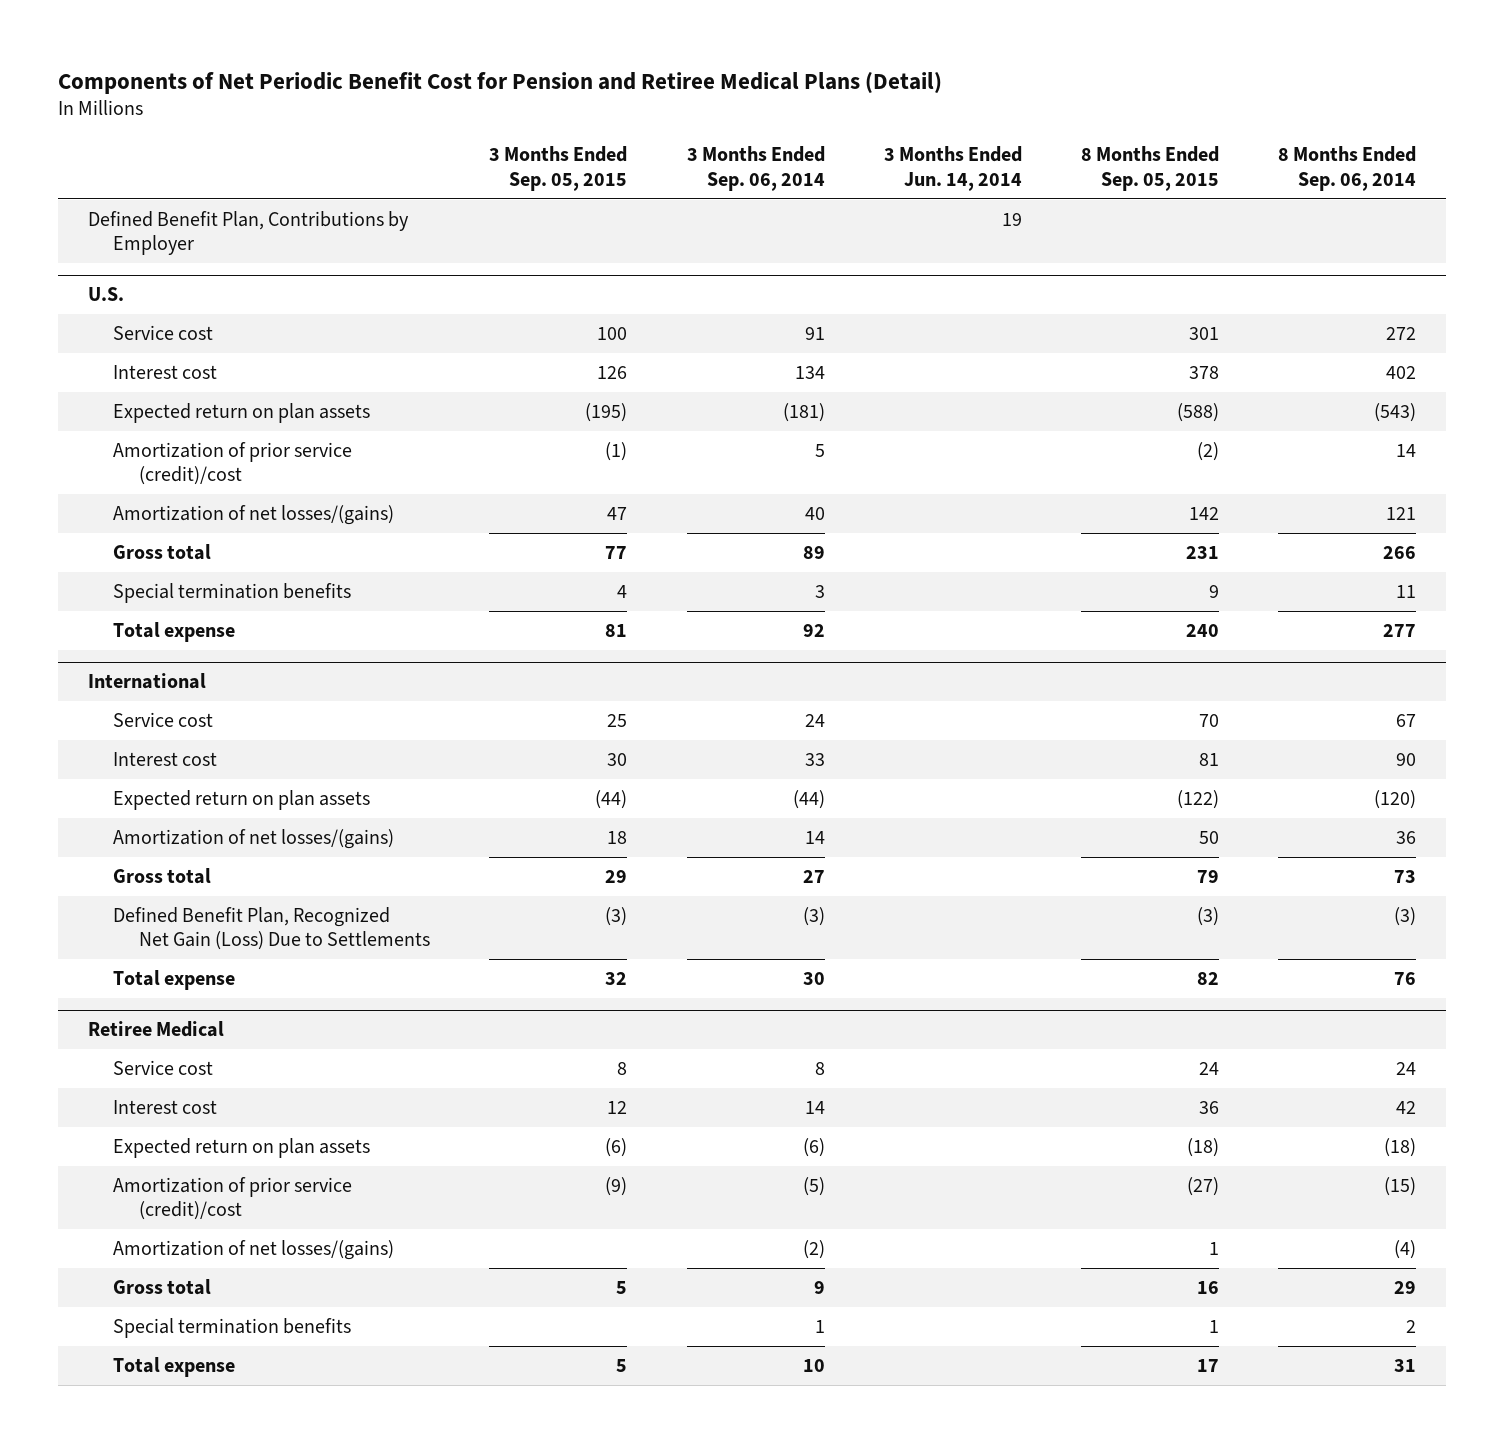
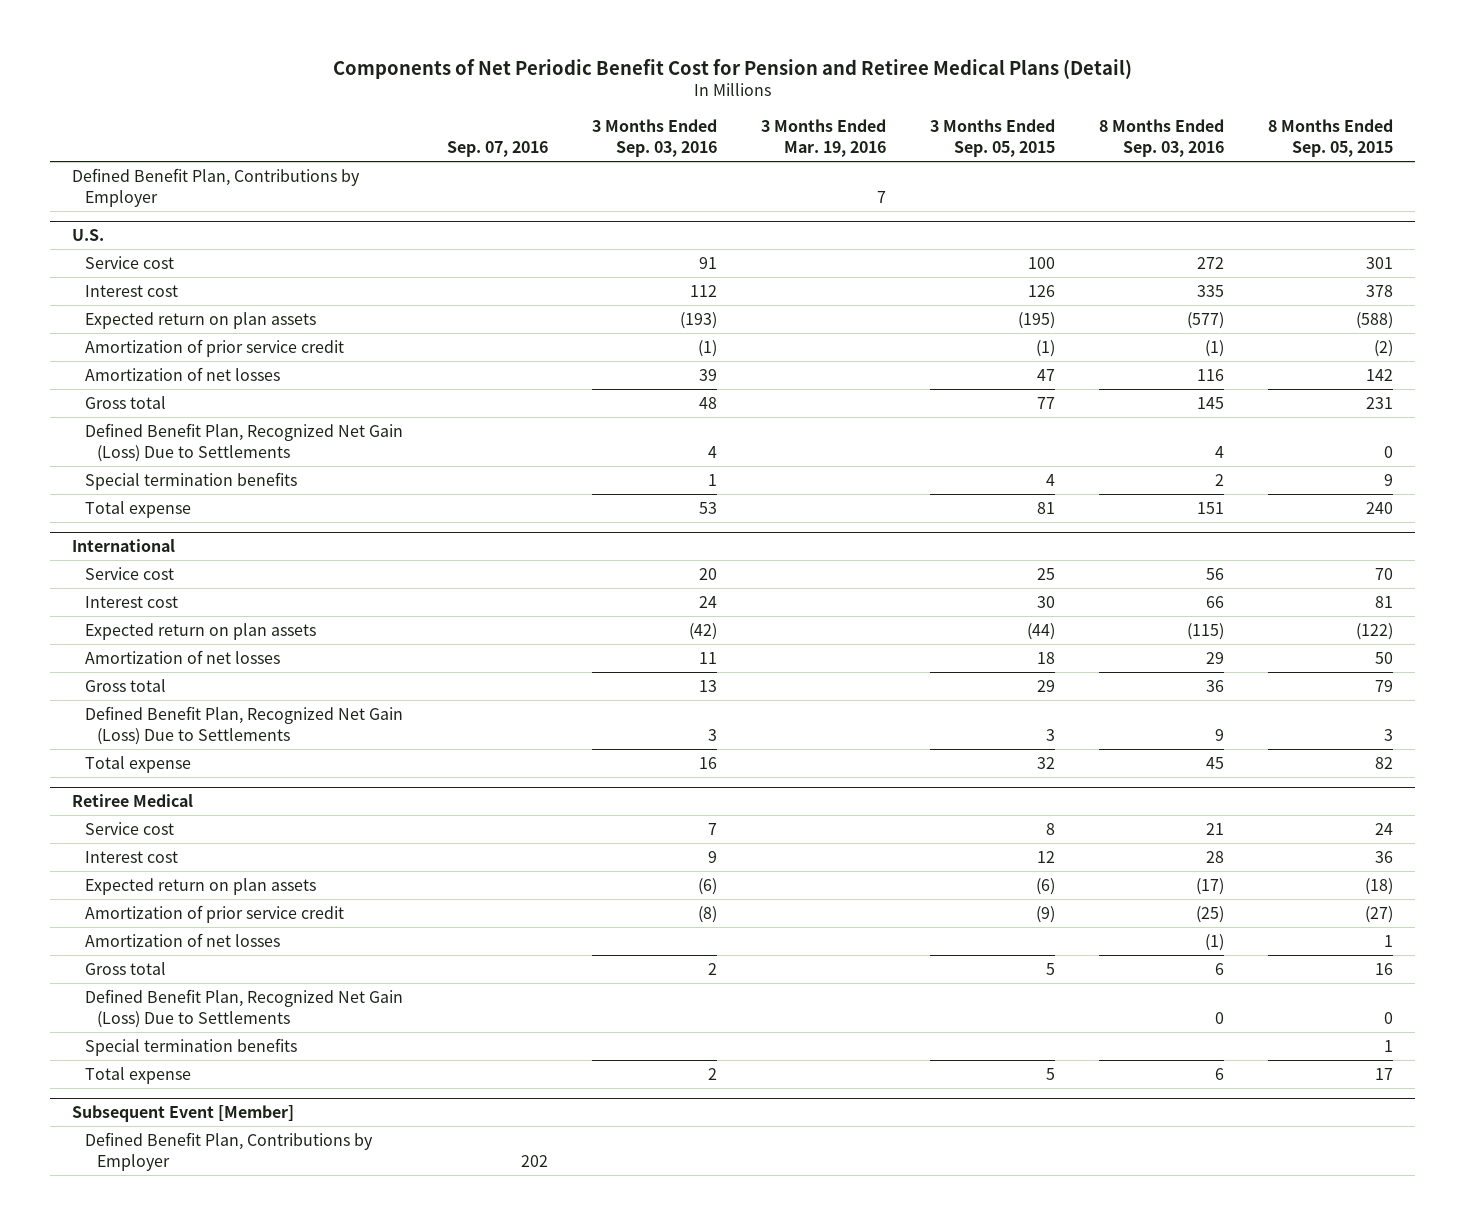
[686,146,825,191] 3 Months Ended Sep. 06, 2014 -> none
[883,146,1022,191] 3 Months Ended Jun. 14, 2014 -> none
[1278,146,1417,191] 8 Months Ended Sep. 06, 2014 -> none
none -> [446,140,548,157] Sep. 07, 2016
none -> [591,119,717,157] 3 Months Ended Sep. 03, 2016
none -> [760,119,886,157] 3 Months Ended Mar. 19, 2016
none -> [1099,119,1225,157] 8 Months Ended Sep. 03, 2016
[113,442,353,486] Amortization of prior service (credit)/cost -> [84,338,344,357] Amortization of prior service credit
[113,505,395,526] Amortization of net losses/(gains) -> [84,366,280,381] Amortization of net losses
none -> [84,422,403,462] Defined Benefit Plan, Recognized Net Gain (Loss) Due to Settlements
[113,829,395,850] Amortization of net losses/(gains) -> [84,649,280,664] Amortization of net losses
[605,907,628,927] (3) -> [1046,728,1056,741] 3
[1197,907,1220,927] (3) -> [1384,728,1394,741] 3
[113,1177,353,1221] Amortization of prior service (credit)/cost -> [84,904,344,923] Amortization of prior service credit
[113,1240,395,1261] Amortization of net losses/(gains) -> [84,932,280,947] Amortization of net losses
none -> [84,988,403,1028] Defined Benefit Plan, Recognized Net Gain (Loss) Due to Settlements
none -> [72,1105,295,1123] Subsequent Event [Member]
none -> [84,1131,373,1171] Defined Benefit Plan, Contributions by Employer

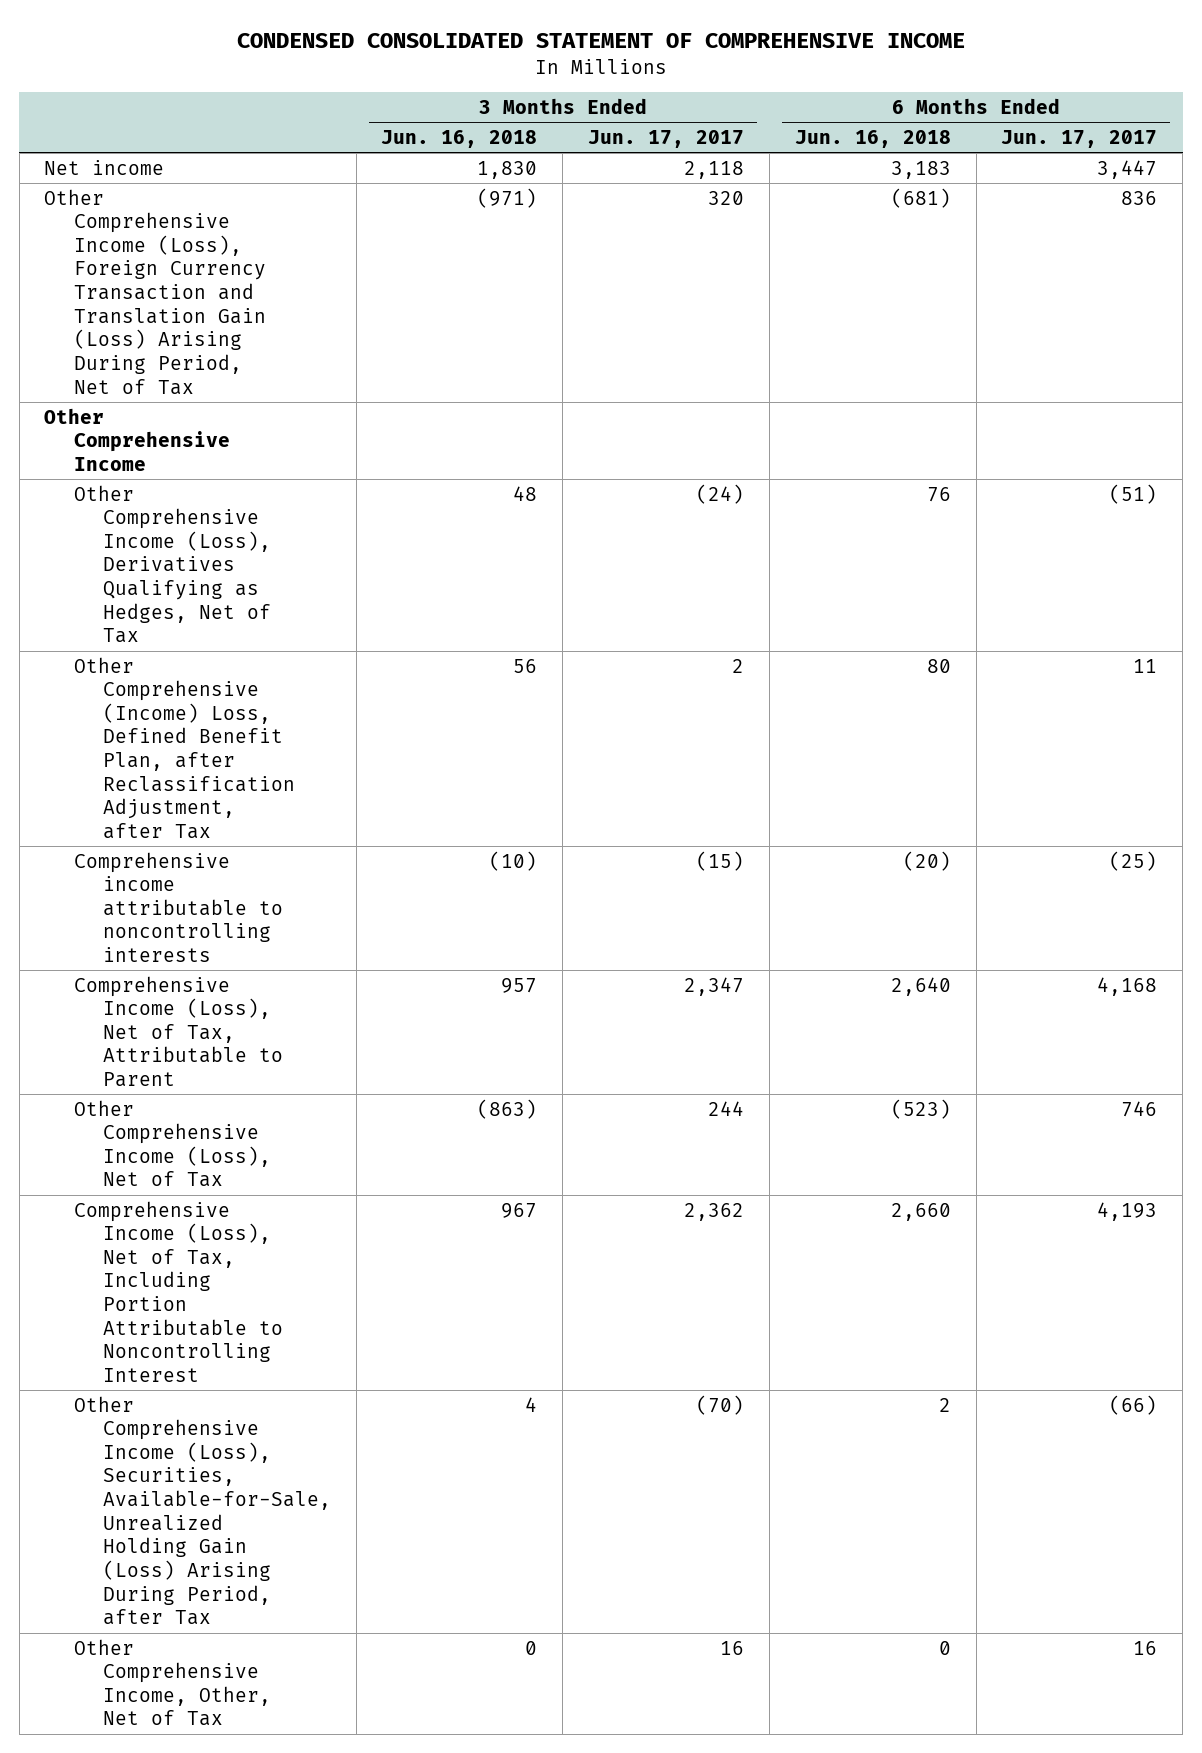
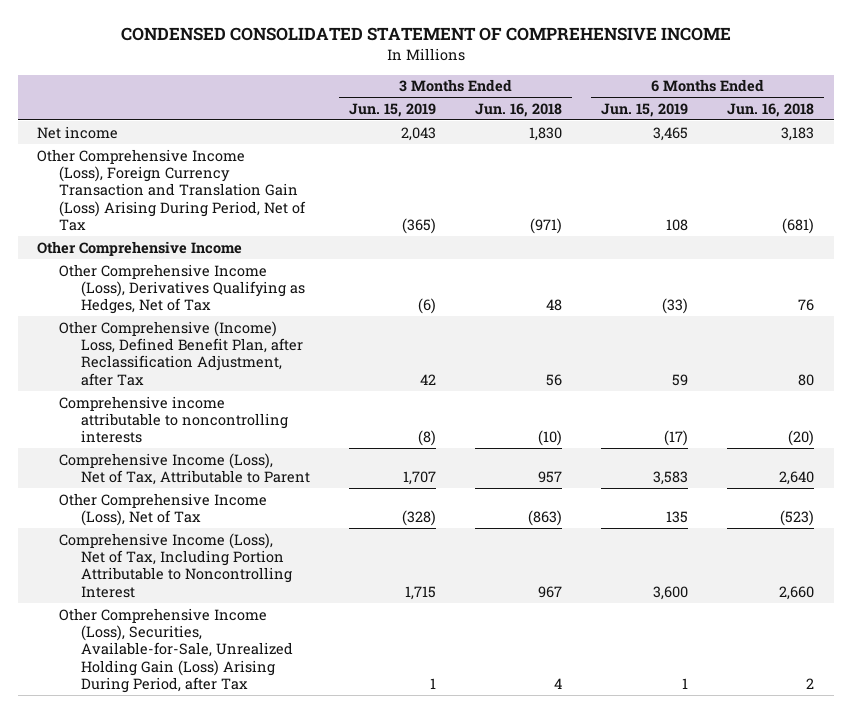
[588,129,745,148] Jun. 17, 2017 -> none
[1001,129,1158,148] Jun. 17, 2017 -> none
none -> [349,102,437,117] Jun. 15, 2019
none -> [601,102,689,117] Jun. 15, 2019
[73,1638,271,1727] Other Comprehensive Income, Other, Net of Tax -> none

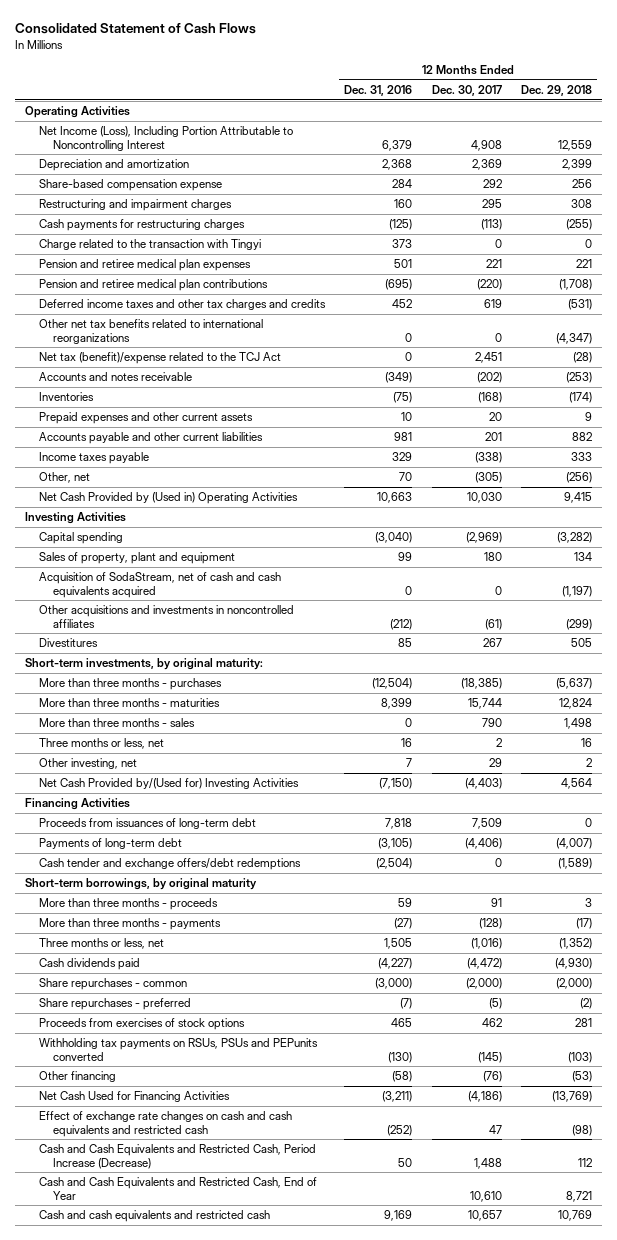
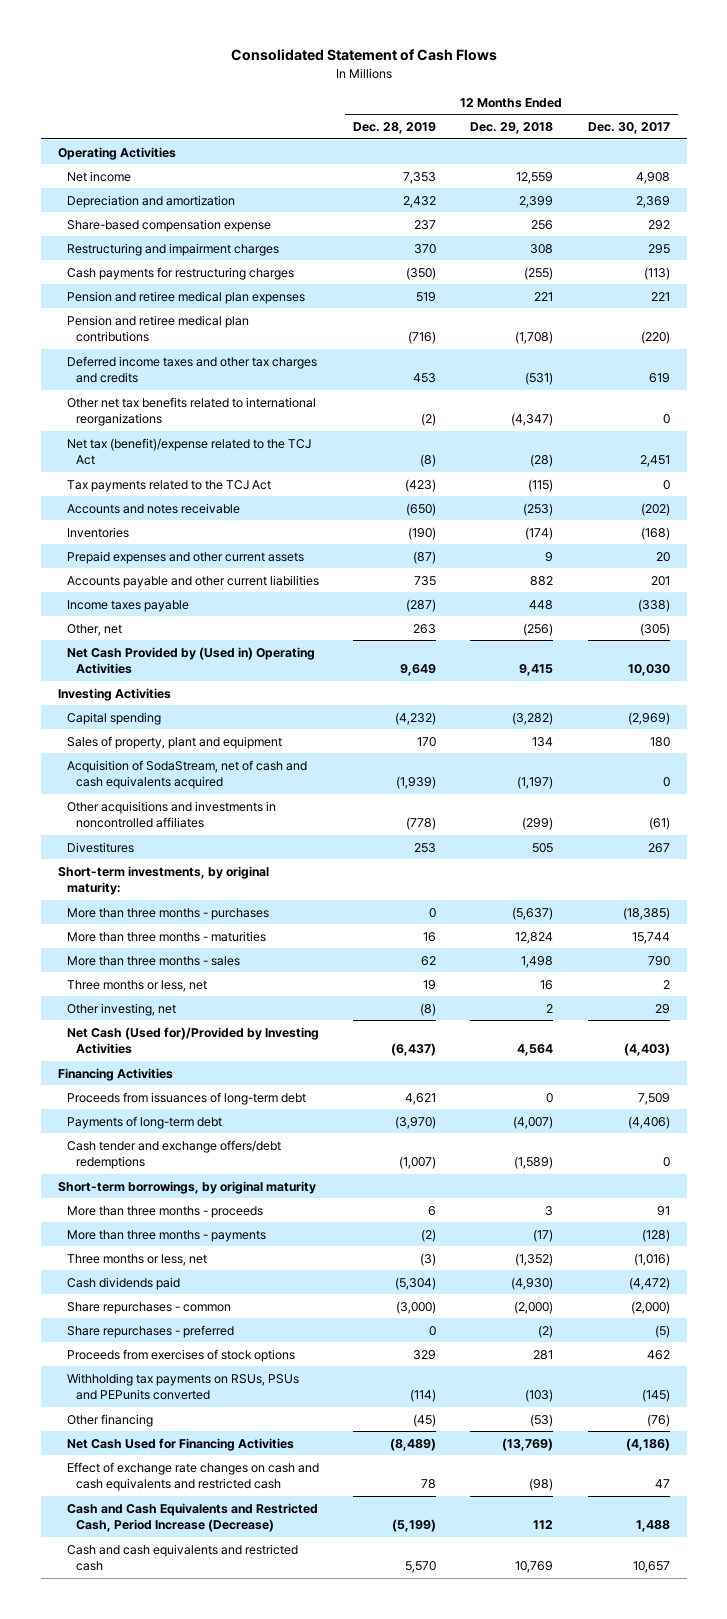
[344,85,413,97] Dec. 31, 2016 -> none
none -> [353,122,437,135] Dec. 28, 2019
[38,126,293,151] Net Income (Loss), Including Portion Attributable to Noncontrolling Interest -> [66,170,131,182] Net income
[38,239,261,251] Charge related to the transaction with Tingyi -> none
none -> [66,479,271,492] Tax payments related to the TCJ Act
[571,452,593,462] 333 -> [529,599,554,610] 448
[38,778,299,790] Net Cash Provided by/(Used for) Investing Activities -> [66,1026,319,1054] Net Cash (Used for)/Provided by Investing Activities
[38,1177,317,1200] Cash and Cash Equivalents and Restricted Cash, End of Year -> none

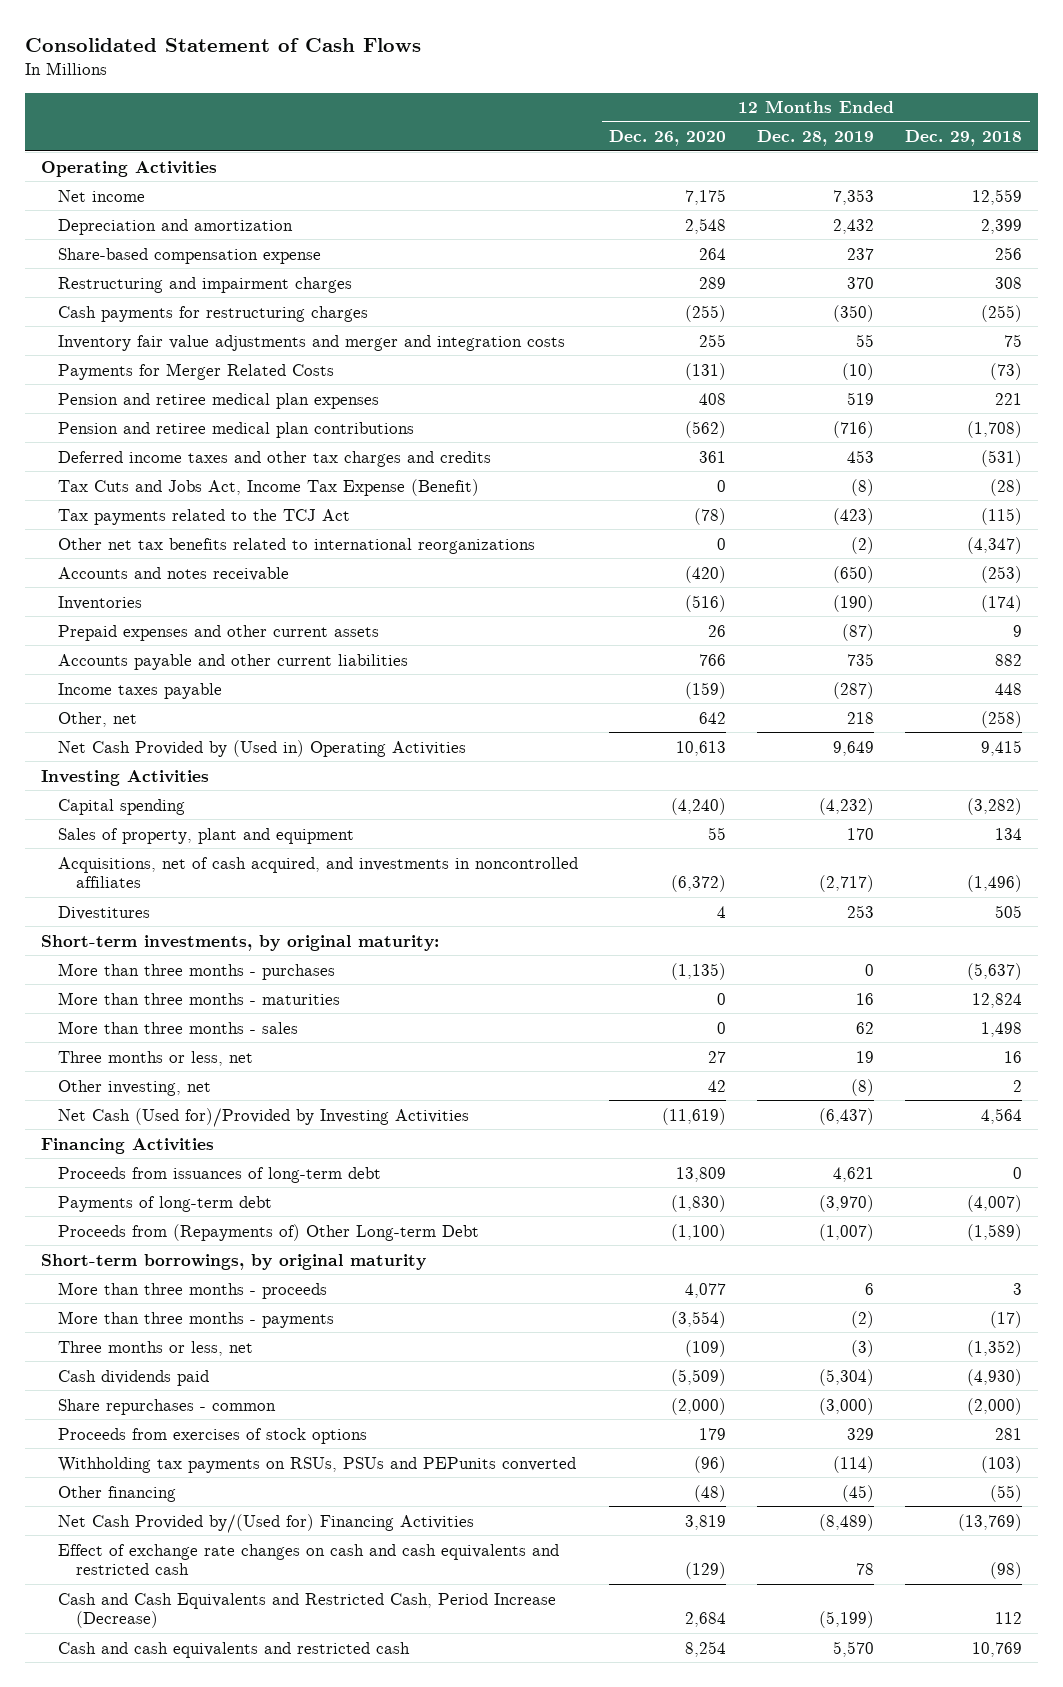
[587,122,670,135] Dec. 30, 2017 -> none
none -> [609,130,727,147] Dec. 26, 2020
none -> [58,334,566,351] Inventory fair value adjustments and merger and integration costs
none -> [58,362,335,380] Payments for Merger Related Costs
[66,437,311,465] Net tax (benefit)/expense related to the TCJ Act -> [58,478,480,496] Tax Cuts and Jobs Act, Income Tax Expense (Benefit)
[66,396,316,426] Other net tax benefits related to international reorganizations -> [58,537,536,554] Other net tax benefits related to international reorganizations
[413,623,437,634] 263 -> [847,711,875,724] 218
[523,622,554,636] (256) -> [981,710,1023,728] (258)
[66,759,307,789] Acquisition of SodaStream, net of cash and cash equivalents acquired -> none
[66,800,276,828] Other acquisitions and investments in noncontrolled affiliates -> [58,856,579,889] Acquisitions, net of cash acquired, and investments in noncontrolled affiliates
[406,816,437,830] (778) -> [819,875,875,893] (2,717)
[522,816,554,830] (299) -> [967,875,1023,893] (1,496)
[66,1139,281,1169] Cash tender and exchange offers/debt redemptions -> [58,1223,480,1241] Proceeds from (Repayments of) Other Long-term Debt
[66,1324,234,1338] Share repurchases - preferred -> none
[530,1413,554,1427] (53) -> [990,1484,1023,1502] (55)
[66,1437,294,1451] Net Cash Used for Financing Activities -> [58,1513,475,1533] Net Cash Provided by/(Used for) Financing Activities

